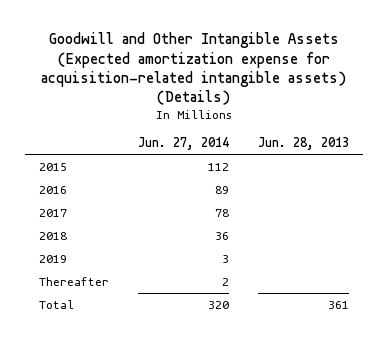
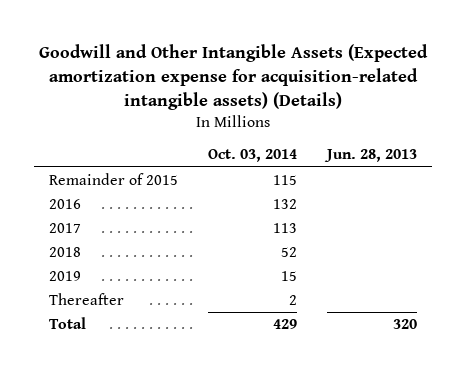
[138,137,230,151] Jun. 27, 2014 -> none
none -> [208,149,298,163] Oct. 03, 2014
[39,162,68,171] 2015 -> none
none -> [49,172,179,185] Remainder of 2015
[327,300,349,309] 361 -> [393,318,418,329] 320

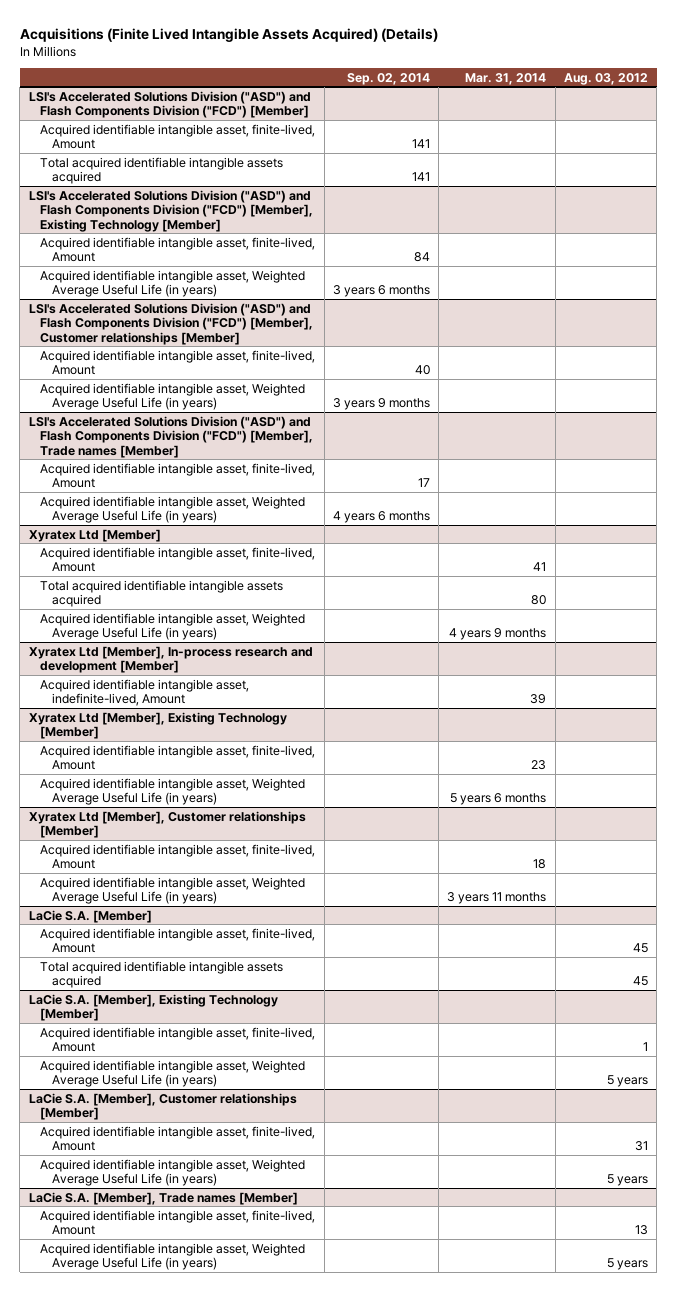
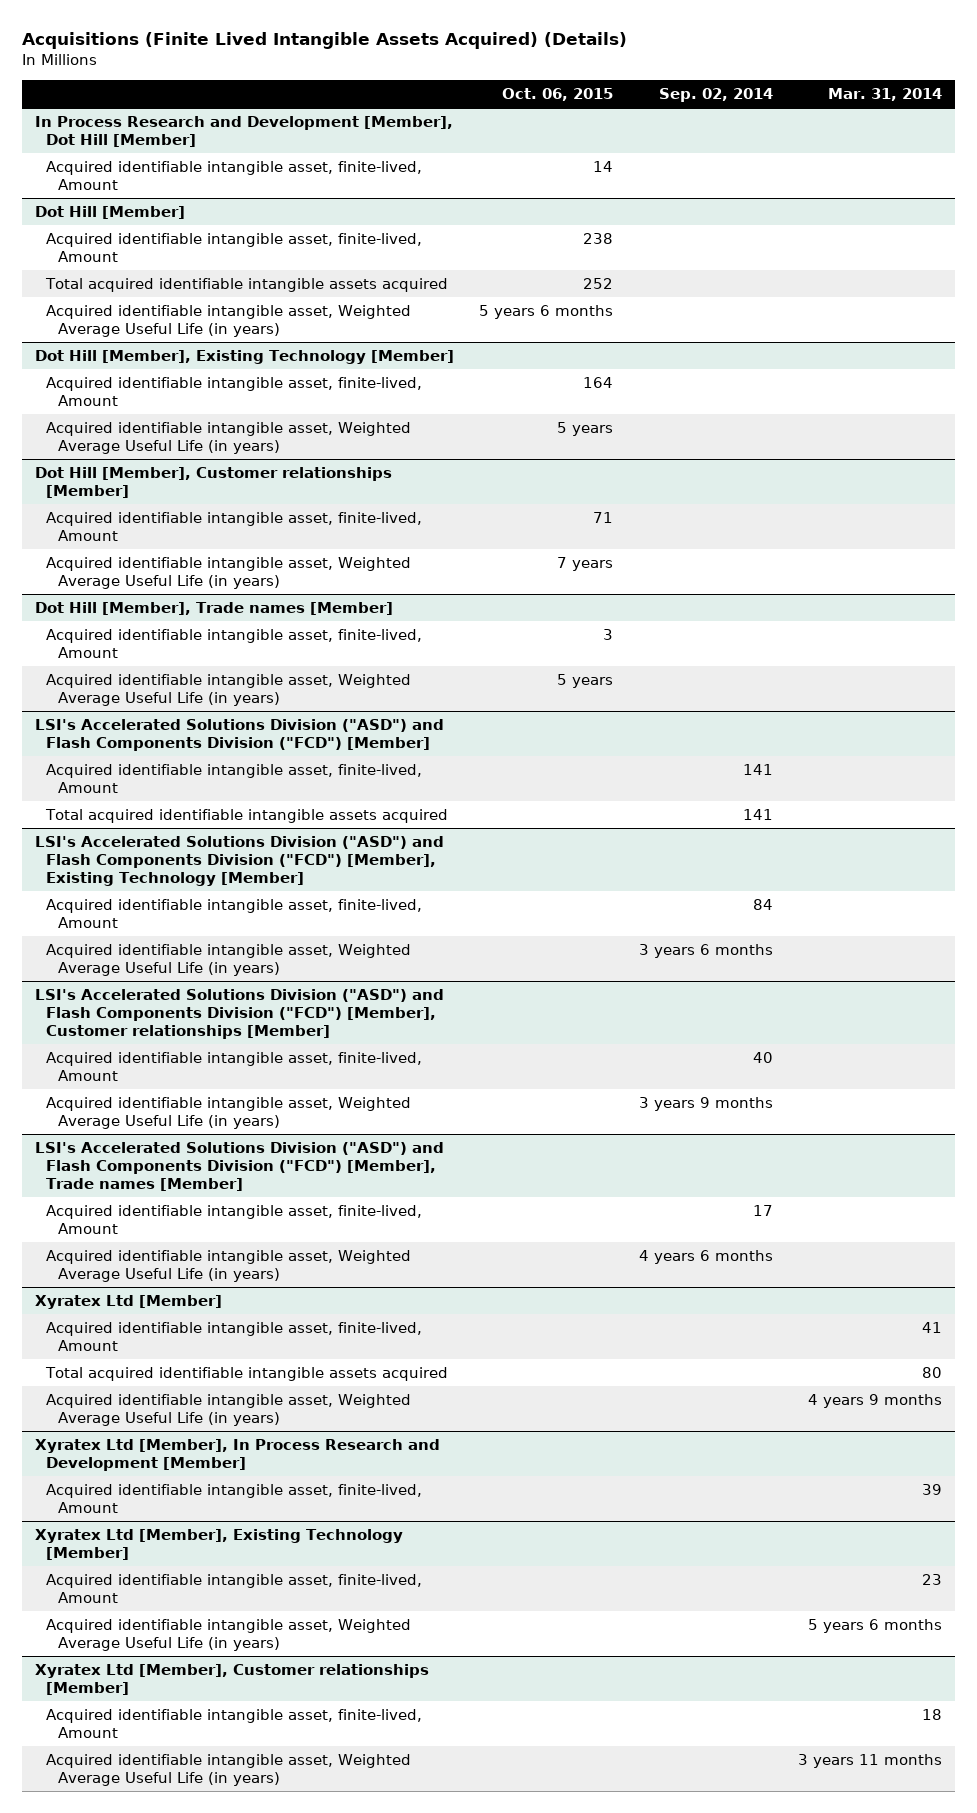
[564,72,649,85] Aug. 03, 2012 -> none
none -> [502,88,614,102] Oct. 06, 2015
none -> [34,115,453,147] In Process Research and Development [Member], Dot Hill [Member]
none -> [46,160,423,190] Acquired identifiable intangible asset, finite-lived, Amount
none -> [34,205,185,219] Dot Hill [Member]
none -> [46,232,423,262] Acquired identifiable intangible asset, finite-lived, Amount
none -> [45,277,449,292] Total acquired identifiable intangible assets acquired
none -> [46,304,412,337] Acquired identifiable intangible asset, Weighted Average Useful Life (in years)
none -> [34,349,454,364] Dot Hill [Member], Existing Technology [Member]
none -> [46,376,423,406] Acquired identifiable intangible asset, finite-lived, Amount
none -> [46,421,412,454] Acquired identifiable intangible asset, Weighted Average Useful Life (in years)
none -> [34,466,392,498] Dot Hill [Member], Customer relationships [Member]
none -> [46,511,423,541] Acquired identifiable intangible asset, finite-lived, Amount
none -> [46,556,412,589] Acquired identifiable intangible asset, Weighted Average Useful Life (in years)
none -> [34,601,393,615] Dot Hill [Member], Trade names [Member]
none -> [46,628,423,658] Acquired identifiable intangible asset, finite-lived, Amount
none -> [46,673,412,706] Acquired identifiable intangible asset, Weighted Average Useful Life (in years)
[28,645,313,674] Xyratex Ltd [Member], In-process research and development [Member] -> [34,1438,440,1471] Xyratex Ltd [Member], In Process Research and Development [Member]
[40,678,250,707] Acquired identifiable intangible asset, indefinite-lived, Amount -> [46,1483,423,1513] Acquired identifiable intangible asset, finite-lived, Amount
[28,909,152,923] LaCie S.A. [Member] -> none
[40,927,316,954] Acquired identifiable intangible asset, finite-lived, Amount -> none
[40,960,284,989] Total acquired identifiable intangible assets acquired -> none
[28,993,278,1022] LaCie S.A. [Member], Existing Technology [Member] -> none
[40,1026,316,1053] Acquired identifiable intangible asset, finite-lived, Amount -> none
[40,1059,306,1088] Acquired identifiable intangible asset, Weighted Average Useful Life (in years) -> none
[28,1092,297,1121] LaCie S.A. [Member], Customer relationships [Member] -> none
[40,1125,316,1152] Acquired identifiable intangible asset, finite-lived, Amount -> none
[40,1158,306,1187] Acquired identifiable intangible asset, Weighted Average Useful Life (in years) -> none
[28,1191,298,1205] LaCie S.A. [Member], Trade names [Member] -> none
[40,1209,316,1236] Acquired identifiable intangible asset, finite-lived, Amount -> none
[40,1242,306,1271] Acquired identifiable intangible asset, Weighted Average Useful Life (in years) -> none

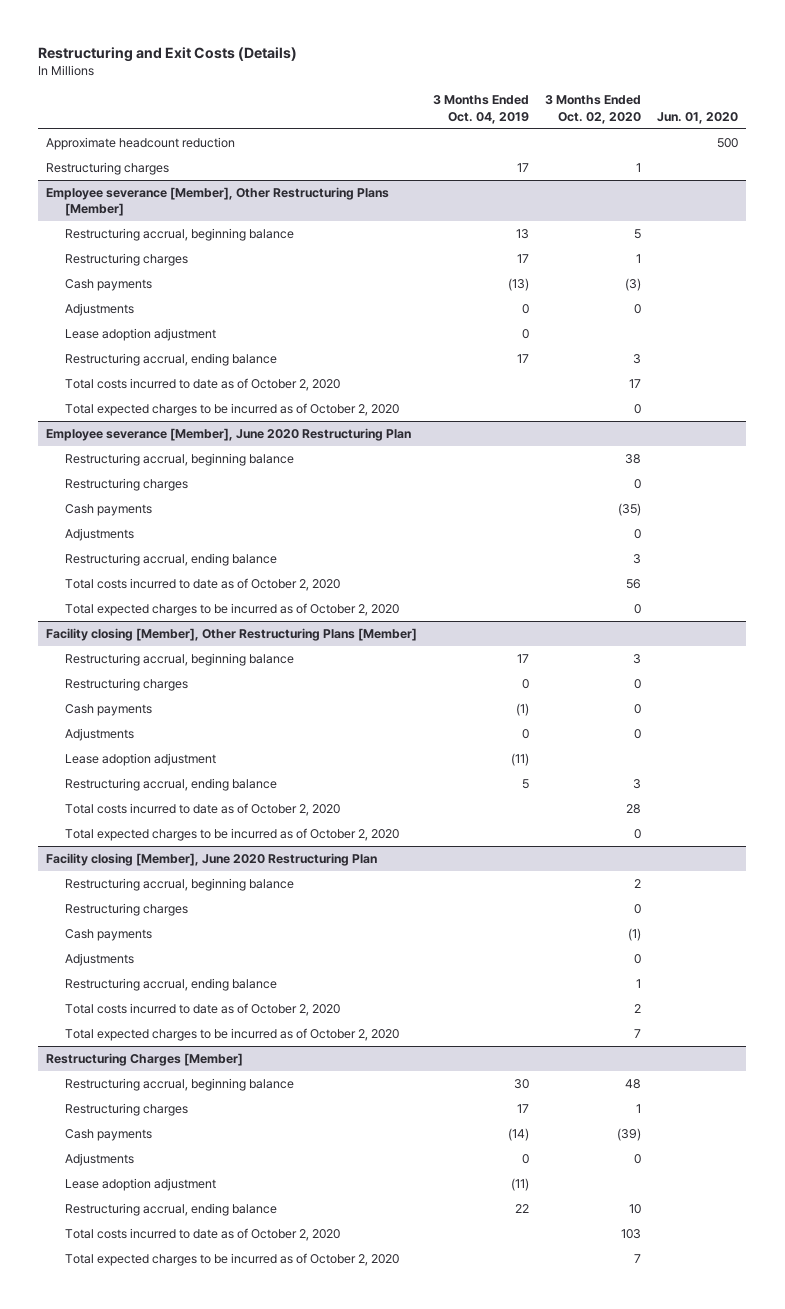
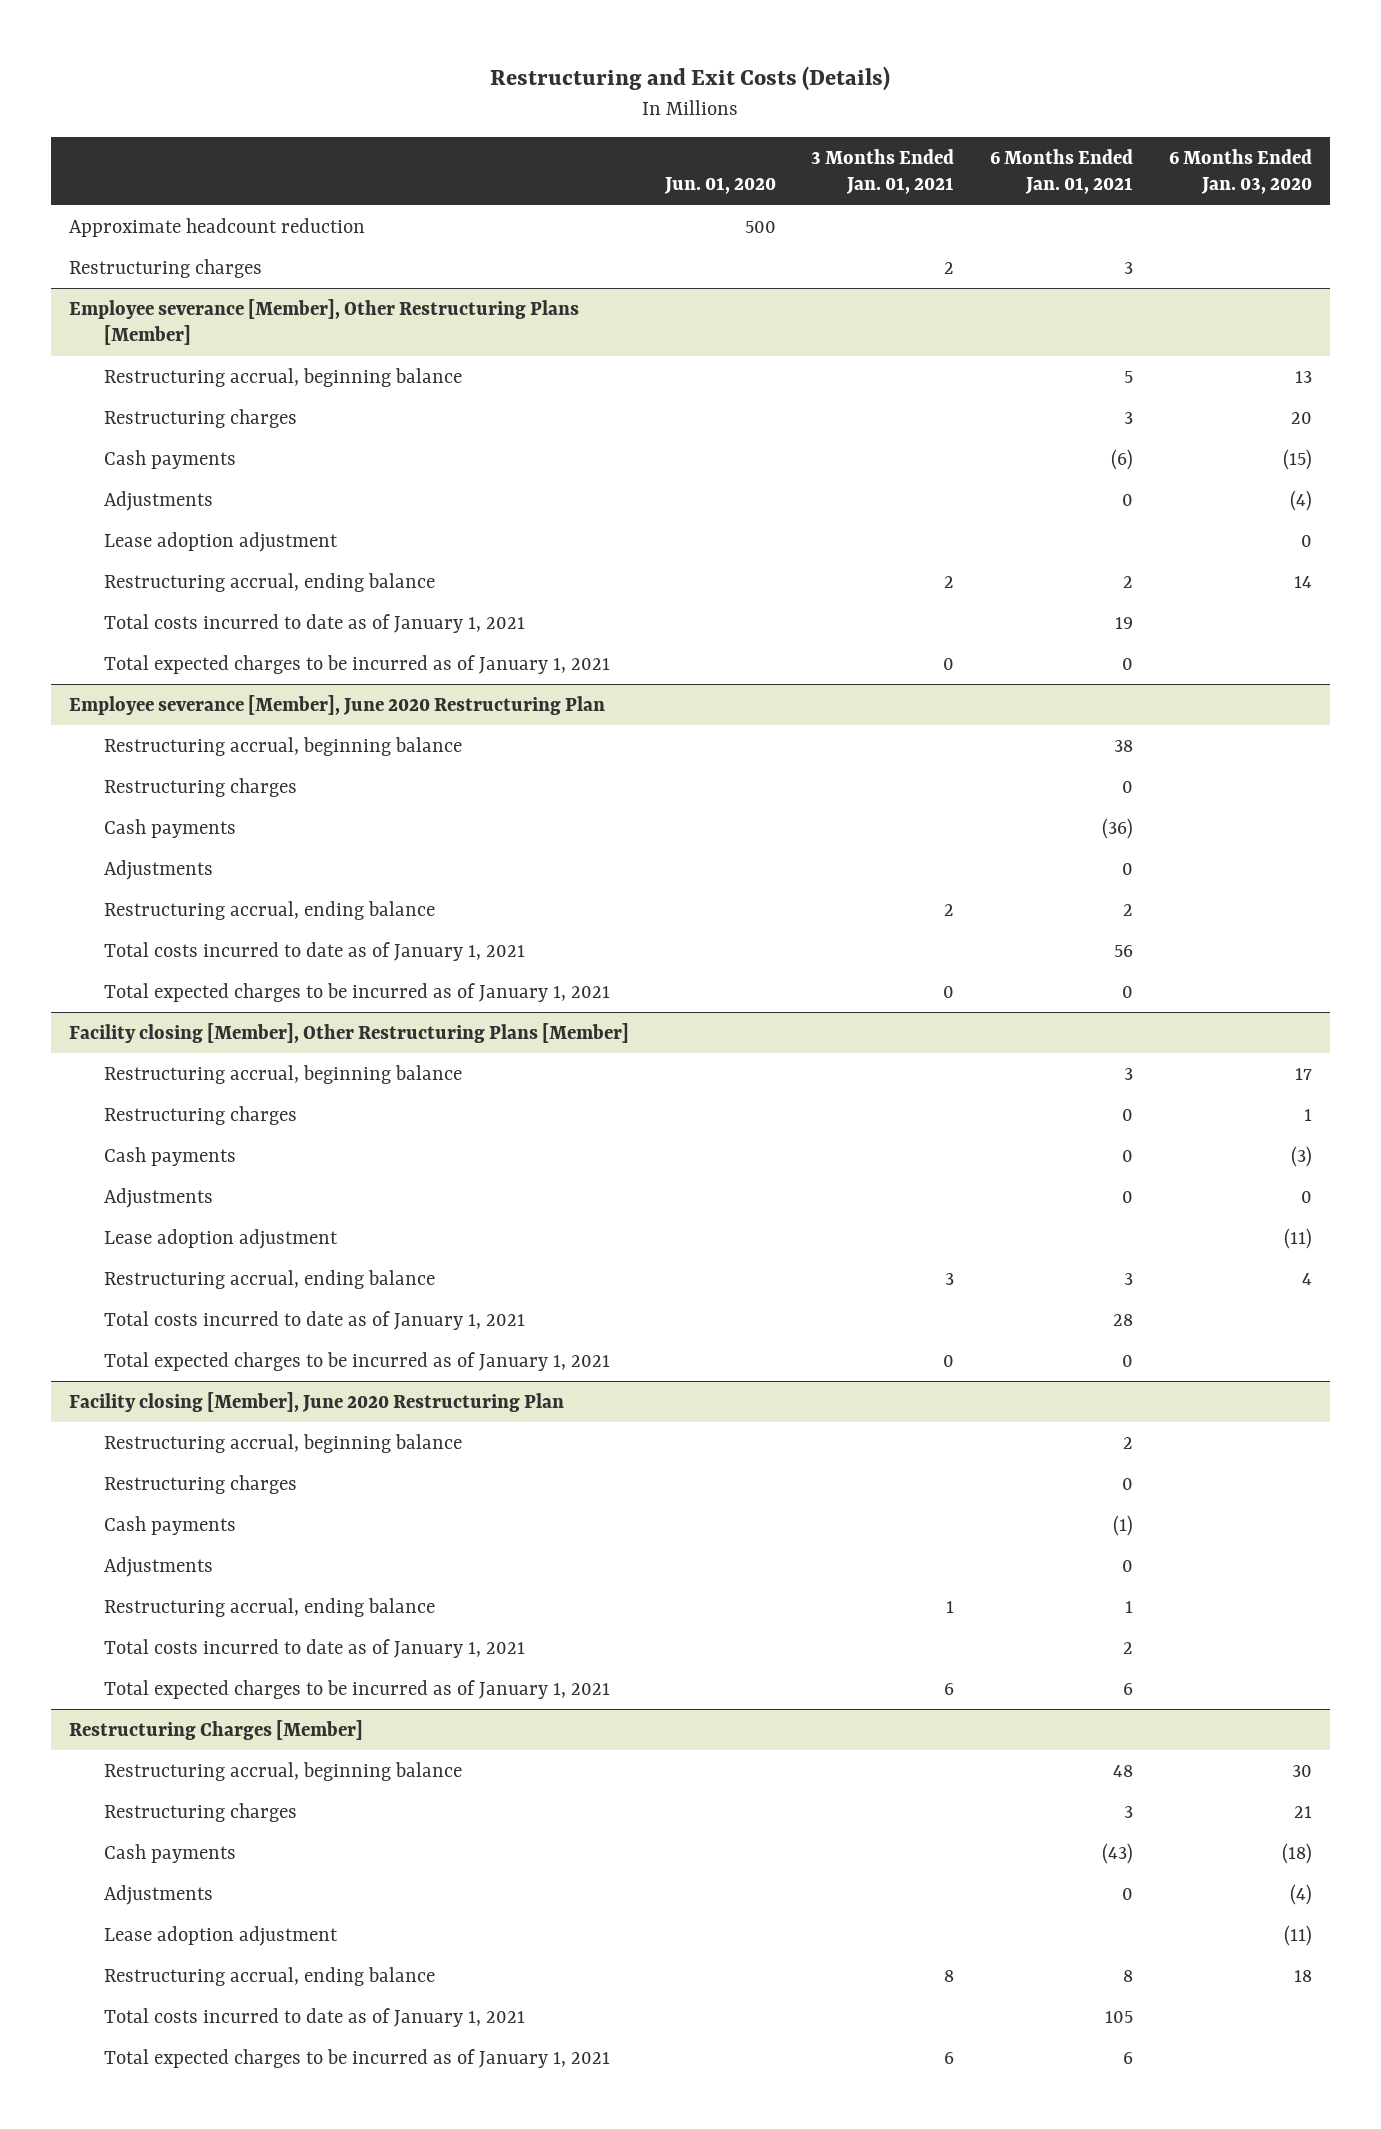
[433,95,530,124] 3 Months Ended Oct. 04, 2019 -> none
[545,95,642,124] 3 Months Ended Oct. 02, 2020 -> none
none -> [811,148,955,195] 3 Months Ended Jan. 01, 2021
none -> [990,148,1134,195] 6 Months Ended Jan. 01, 2021
none -> [1168,148,1312,195] 6 Months Ended Jan. 03, 2020
[65,378,341,392] Total costs incurred to date as of October 2, 2020 -> [104,613,526,633] Total costs incurred to date as of January 1, 2021
[65,403,400,417] Total expected charges to be incurred as of October 2, 2020 -> [104,654,611,674] Total expected charges to be incurred as of January 1, 2021
[65,578,341,592] Total costs incurred to date as of October 2, 2020 -> [104,941,526,961] Total costs incurred to date as of January 1, 2021
[65,603,400,617] Total expected charges to be incurred as of October 2, 2020 -> [104,982,611,1002] Total expected charges to be incurred as of January 1, 2021
[65,803,341,817] Total costs incurred to date as of October 2, 2020 -> [104,1310,526,1330] Total costs incurred to date as of January 1, 2021
[65,828,400,842] Total expected charges to be incurred as of October 2, 2020 -> [104,1351,611,1371] Total expected charges to be incurred as of January 1, 2021
[65,1003,341,1017] Total costs incurred to date as of October 2, 2020 -> [104,1638,526,1658] Total costs incurred to date as of January 1, 2021
[65,1028,400,1042] Total expected charges to be incurred as of October 2, 2020 -> [104,1679,611,1699] Total expected charges to be incurred as of January 1, 2021
[65,1228,341,1242] Total costs incurred to date as of October 2, 2020 -> [104,2007,526,2027] Total costs incurred to date as of January 1, 2021
[65,1253,400,1267] Total expected charges to be incurred as of October 2, 2020 -> [104,2048,611,2068] Total expected charges to be incurred as of January 1, 2021

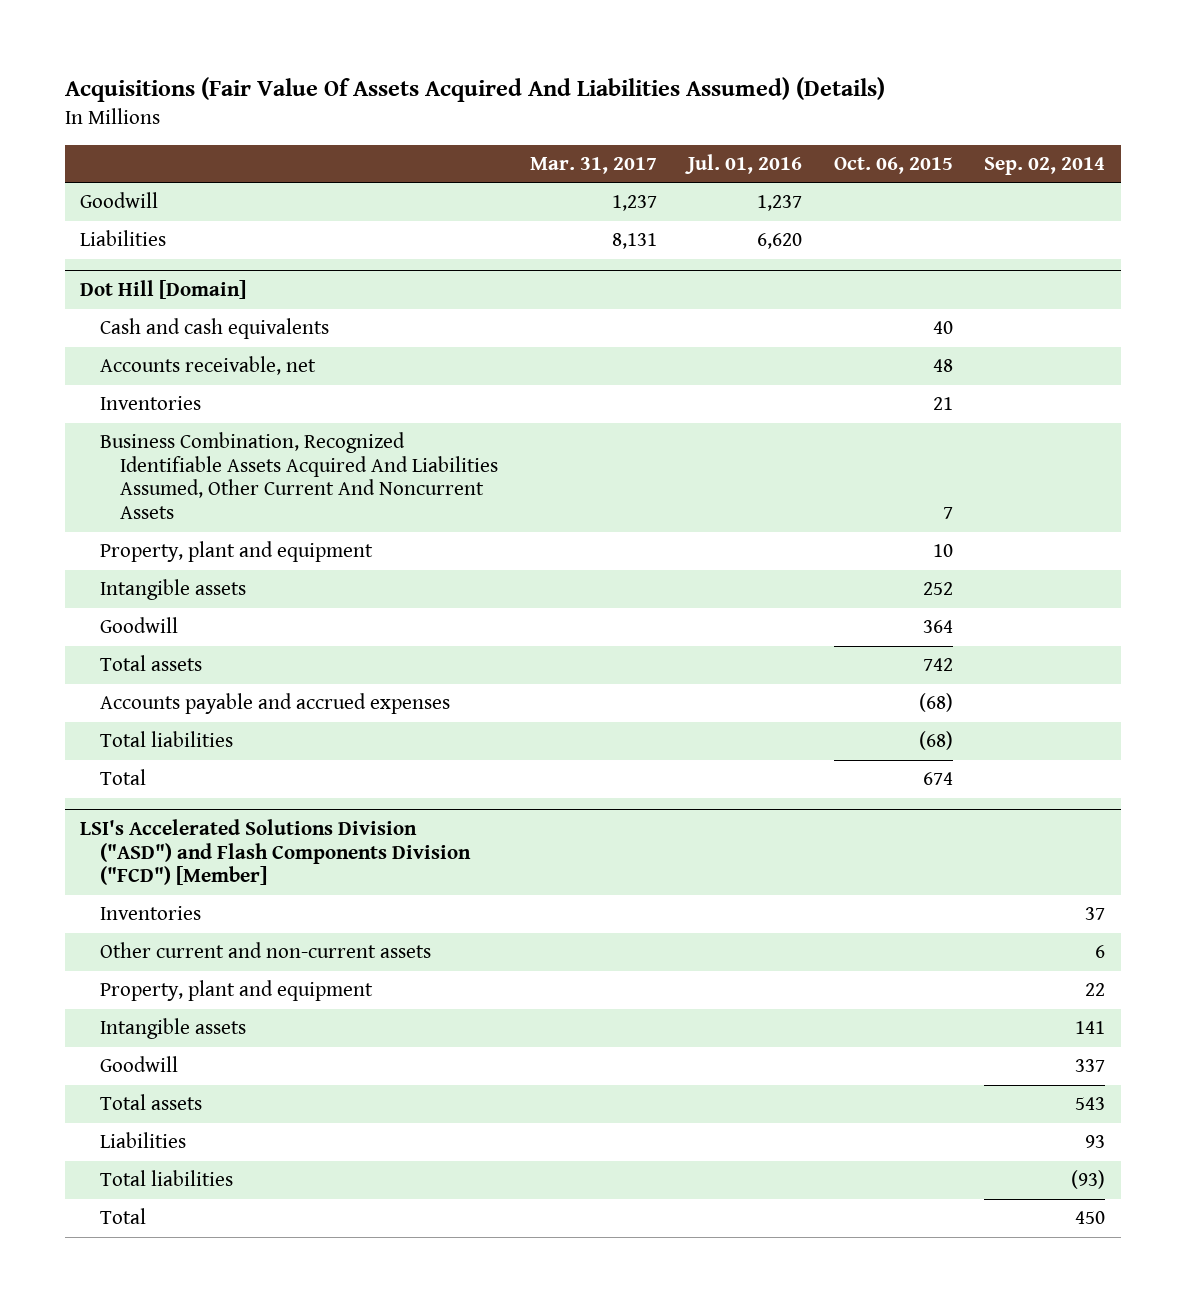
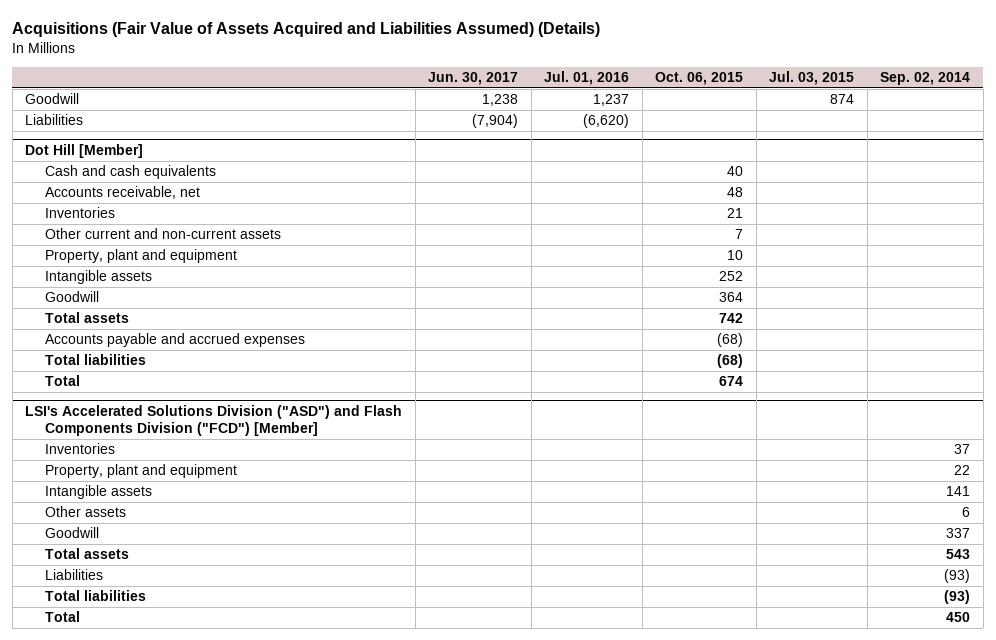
[64,77,885,103] Acquisitions (Fair Value Of Assets Acquired And Liabilities Assumed) (Details) -> [12,21,601,37] Acquisitions (Fair Value of Assets Acquired and Liabilities Assumed) (Details)
[529,156,657,174] Mar. 31, 2017 -> none
none -> [428,71,519,85] Jun. 30, 2017
none -> [769,70,855,85] Jul. 03, 2015
[757,233,803,250] 6,620 -> [583,114,630,129] (6,620)
[80,280,247,300] Dot Hill [Domain] -> [25,143,144,158] Dot Hill [Member]
[100,432,499,520] Business Combination, Recognized Identifiable Assets Acquired And Liabilities Assumed, Other Current And Noncurrent Assets -> [45,228,282,240] Other current and non-current assets
[100,942,432,959] Other current and non-current assets -> none
none -> [45,506,127,518] Other assets
[1085,1135,1106,1149] 93 -> [944,569,971,584] (93)

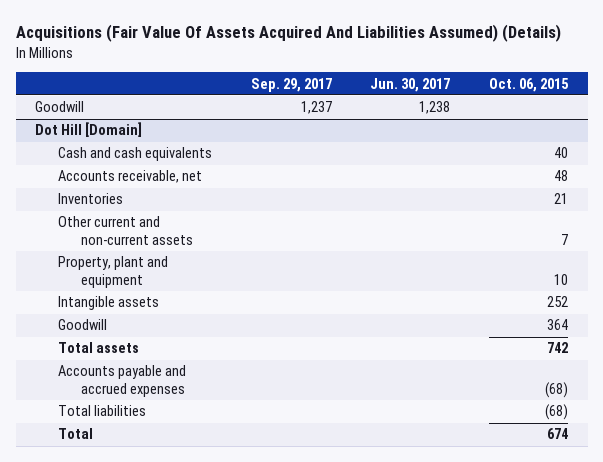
[12,21,601,37] Acquisitions (Fair Value of Assets Acquired and Liabilities Assumed) (Details) -> [15,24,561,43] Acquisitions (Fair Value Of Assets Acquired And Liabilities Assumed) (Details)
[544,70,630,85] Jul. 01, 2016 -> none
[769,70,855,85] Jul. 03, 2015 -> none
[880,71,971,85] Sep. 02, 2014 -> none
none -> [250,77,332,92] Sep. 29, 2017
[25,114,84,126] Liabilities -> none
[25,143,144,158] Dot Hill [Member] -> [35,122,143,138] Dot Hill [Domain]
[25,404,403,437] LSI's Accelerated Solutions Division ("ASD") and Flash Components Division ("FCD") [Member] -> none
[45,443,116,455] Inventories -> none
[45,464,238,479] Property, plant and equipment -> none
[45,485,153,500] Intangible assets -> none
[45,506,127,518] Other assets -> none
[45,527,100,539] Goodwill -> none
[45,548,130,560] Total assets -> none
[45,569,104,581] Liabilities -> none
[45,590,147,602] Total liabilities -> none
[45,611,81,623] Total -> none

